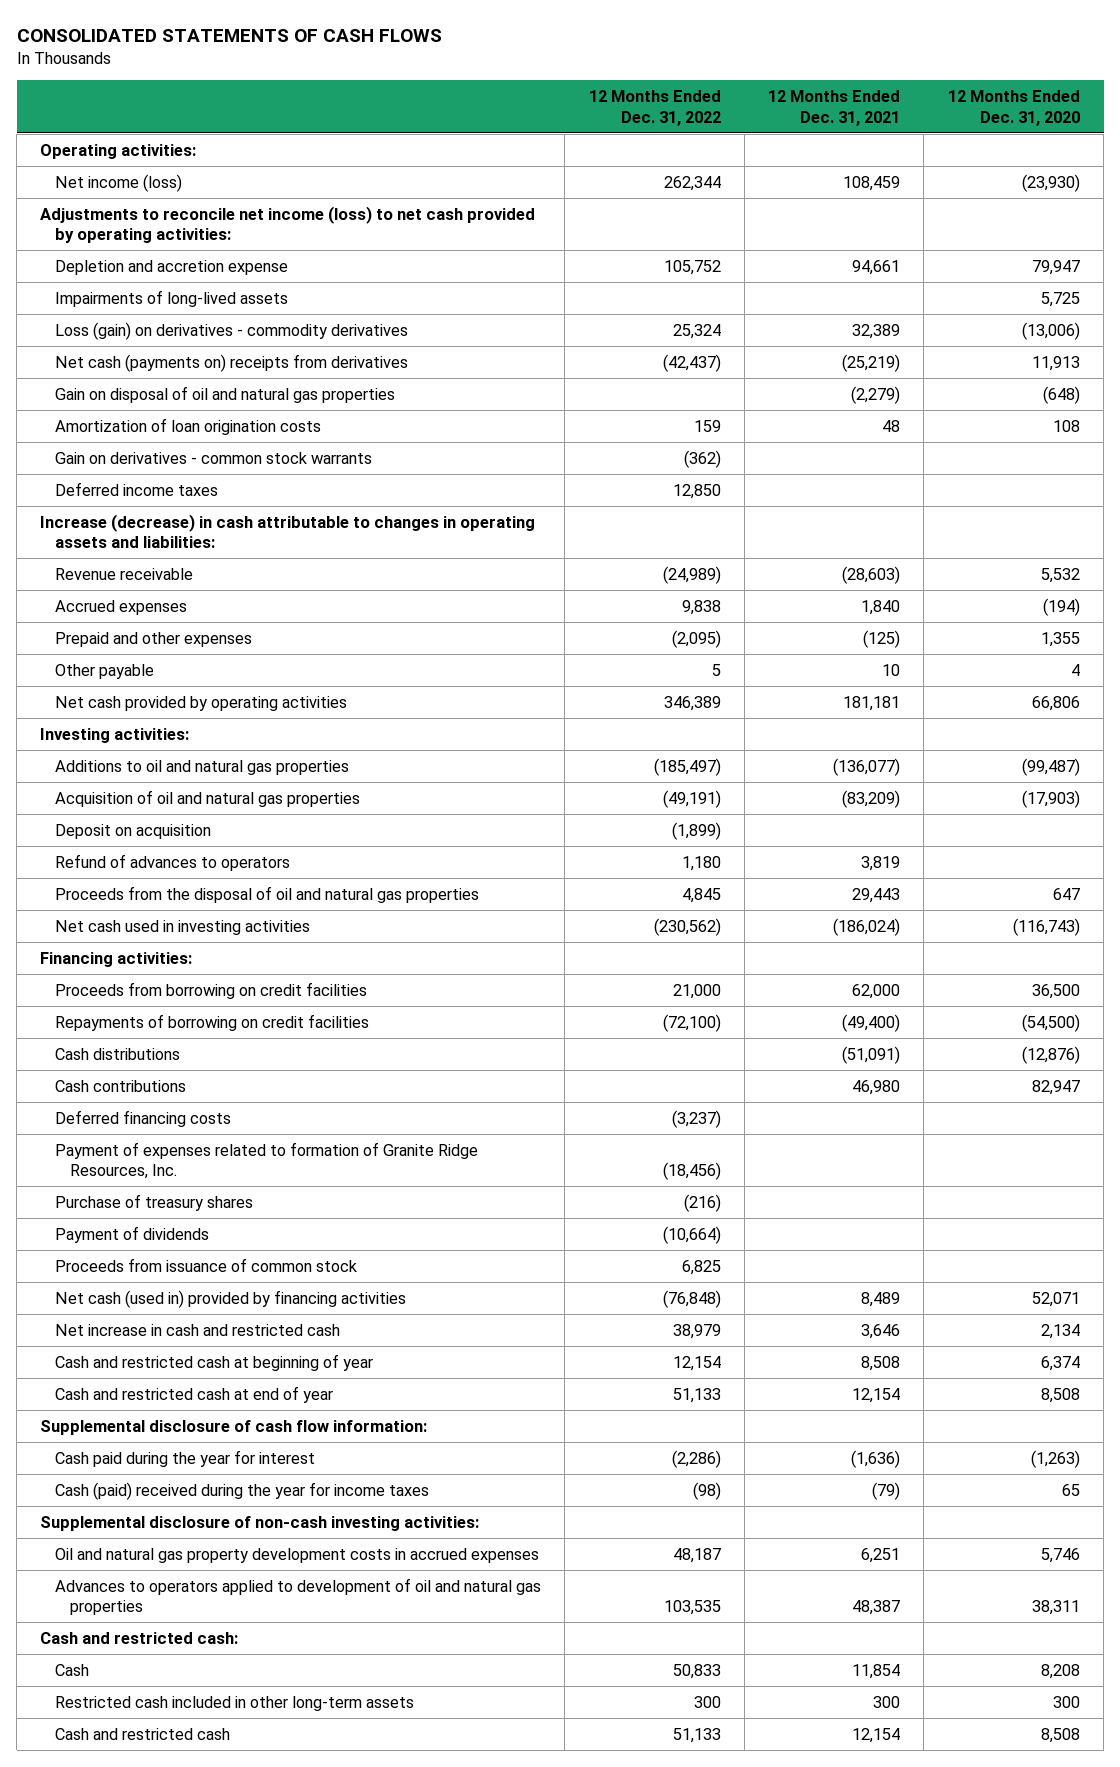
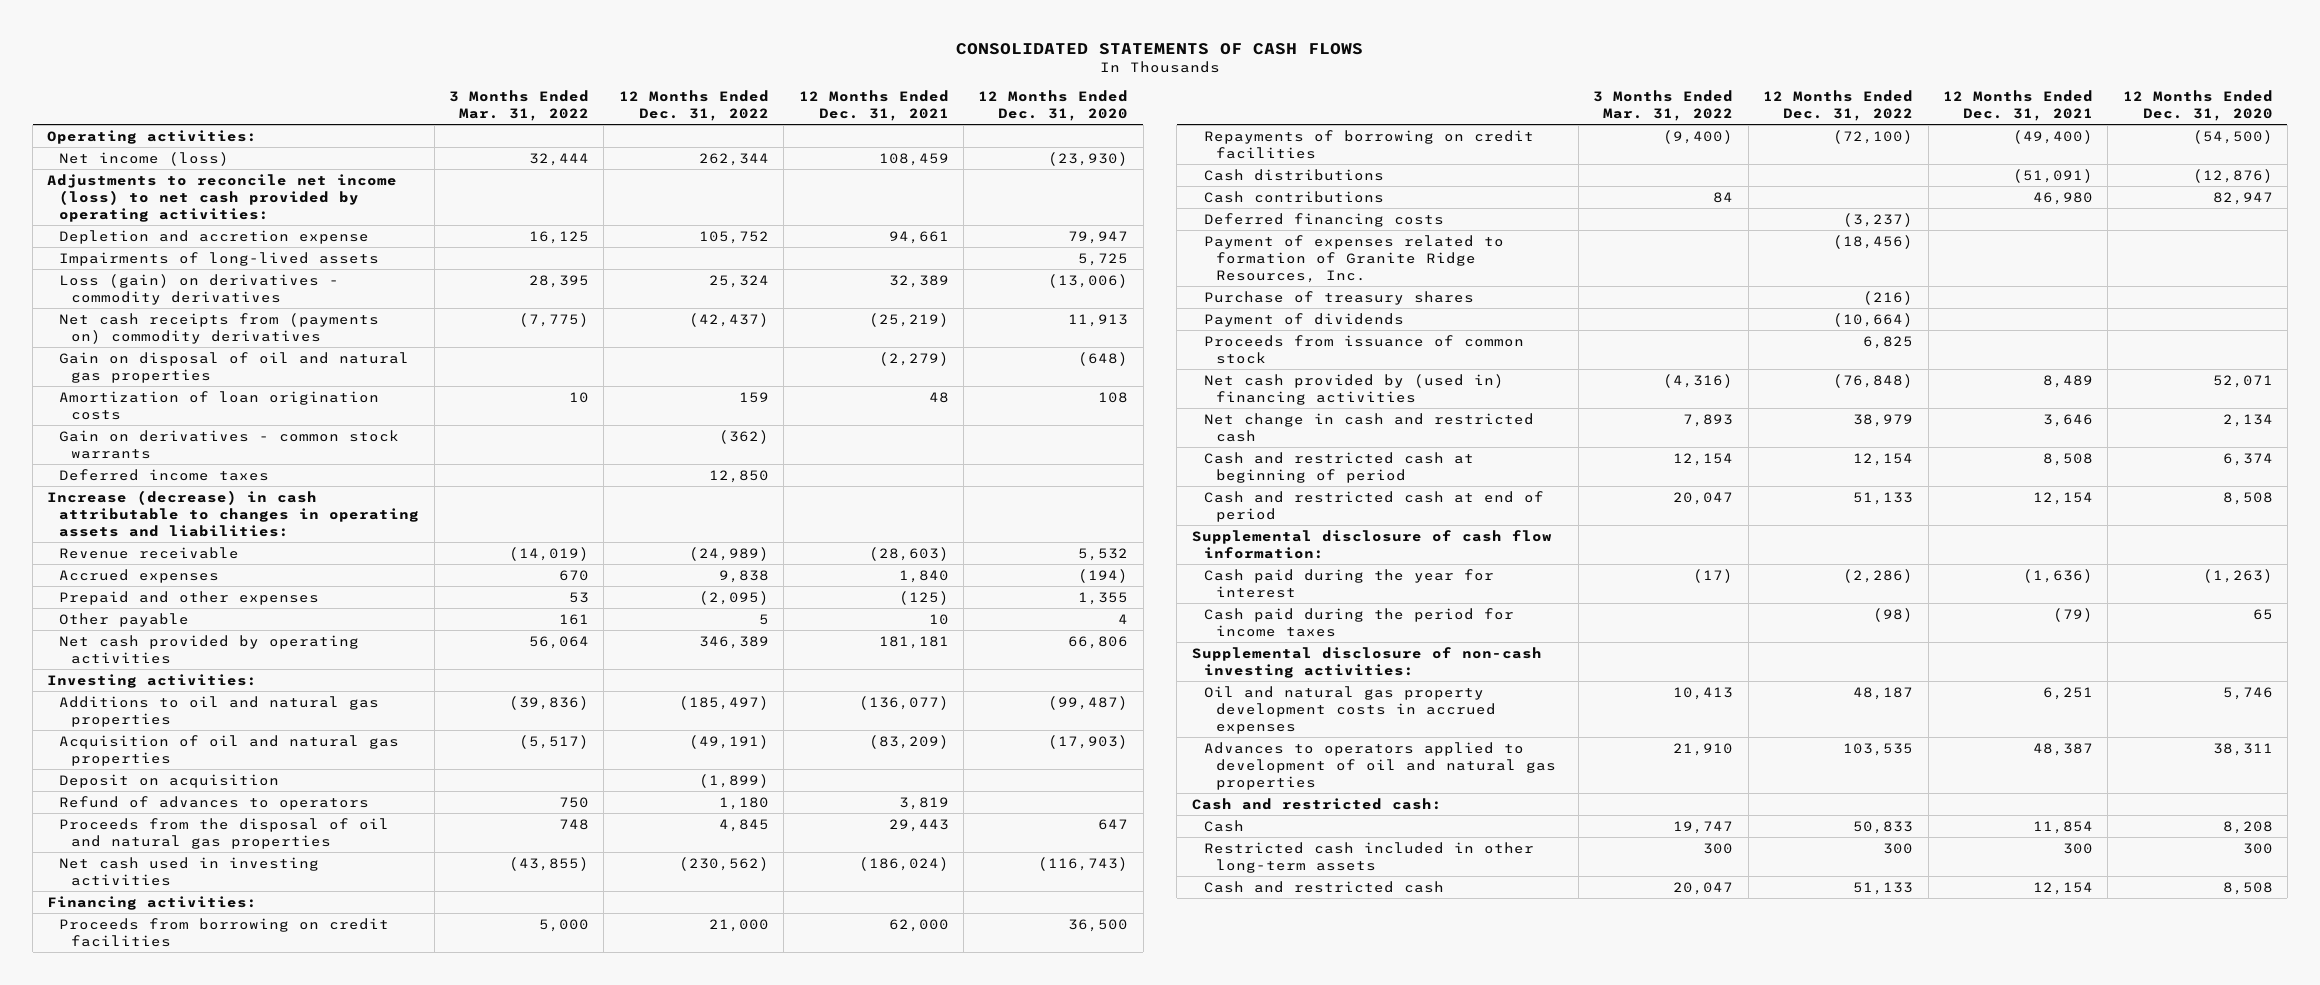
none -> [449,90,590,122] 3 Months Ended Mar. 31, 2022
[55,353,409,372] Net cash (payments on) receipts from derivatives -> [59,312,380,344] Net cash receipts from (payments on) commodity derivatives
[55,1289,407,1308] Net cash (used in) provided by financing activities -> [1203,373,1504,405] Net cash provided by (used in) financing activities
[55,1323,341,1336] Net increase in cash and restricted cash -> [1203,412,1534,442] Net change in cash and restricted cash
[55,1353,374,1371] Cash and restricted cash at beginning of year -> [1203,451,1474,483] Cash and restricted cash at beginning of period
[55,1385,334,1403] Cash and restricted cash at end of year -> [1203,490,1544,522] Cash and restricted cash at end of period
[55,1481,430,1500] Cash (paid) received during the year for income taxes -> [1203,607,1514,637] Cash paid during the period for income taxes

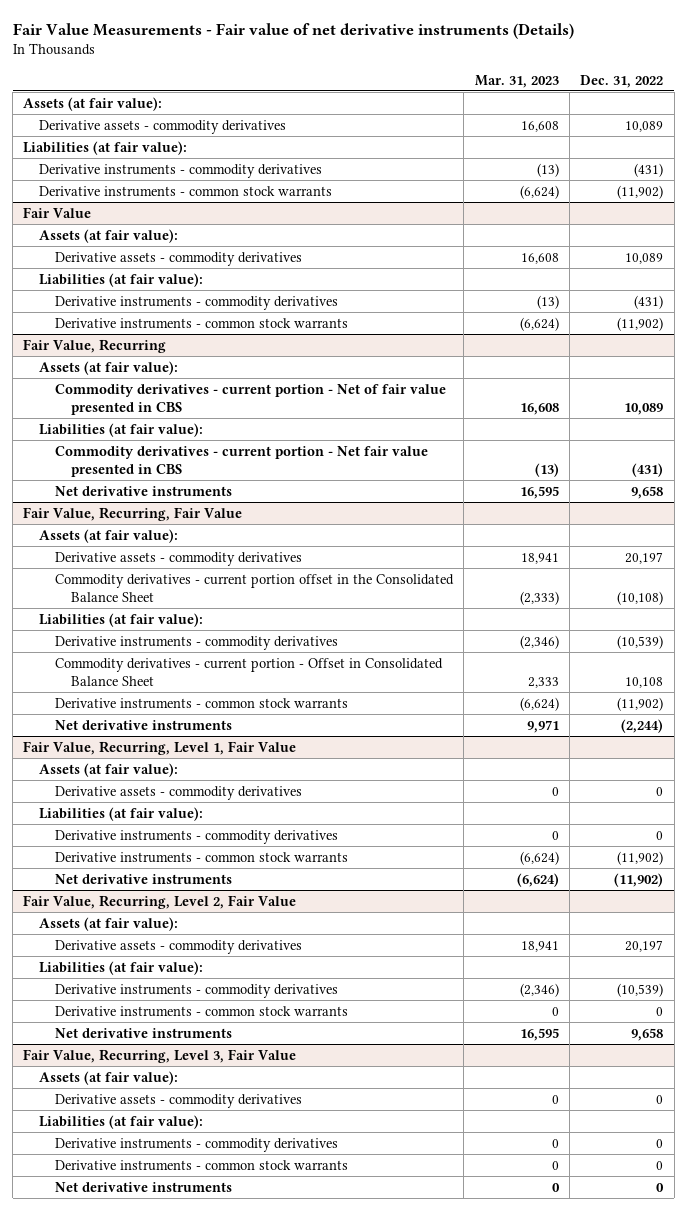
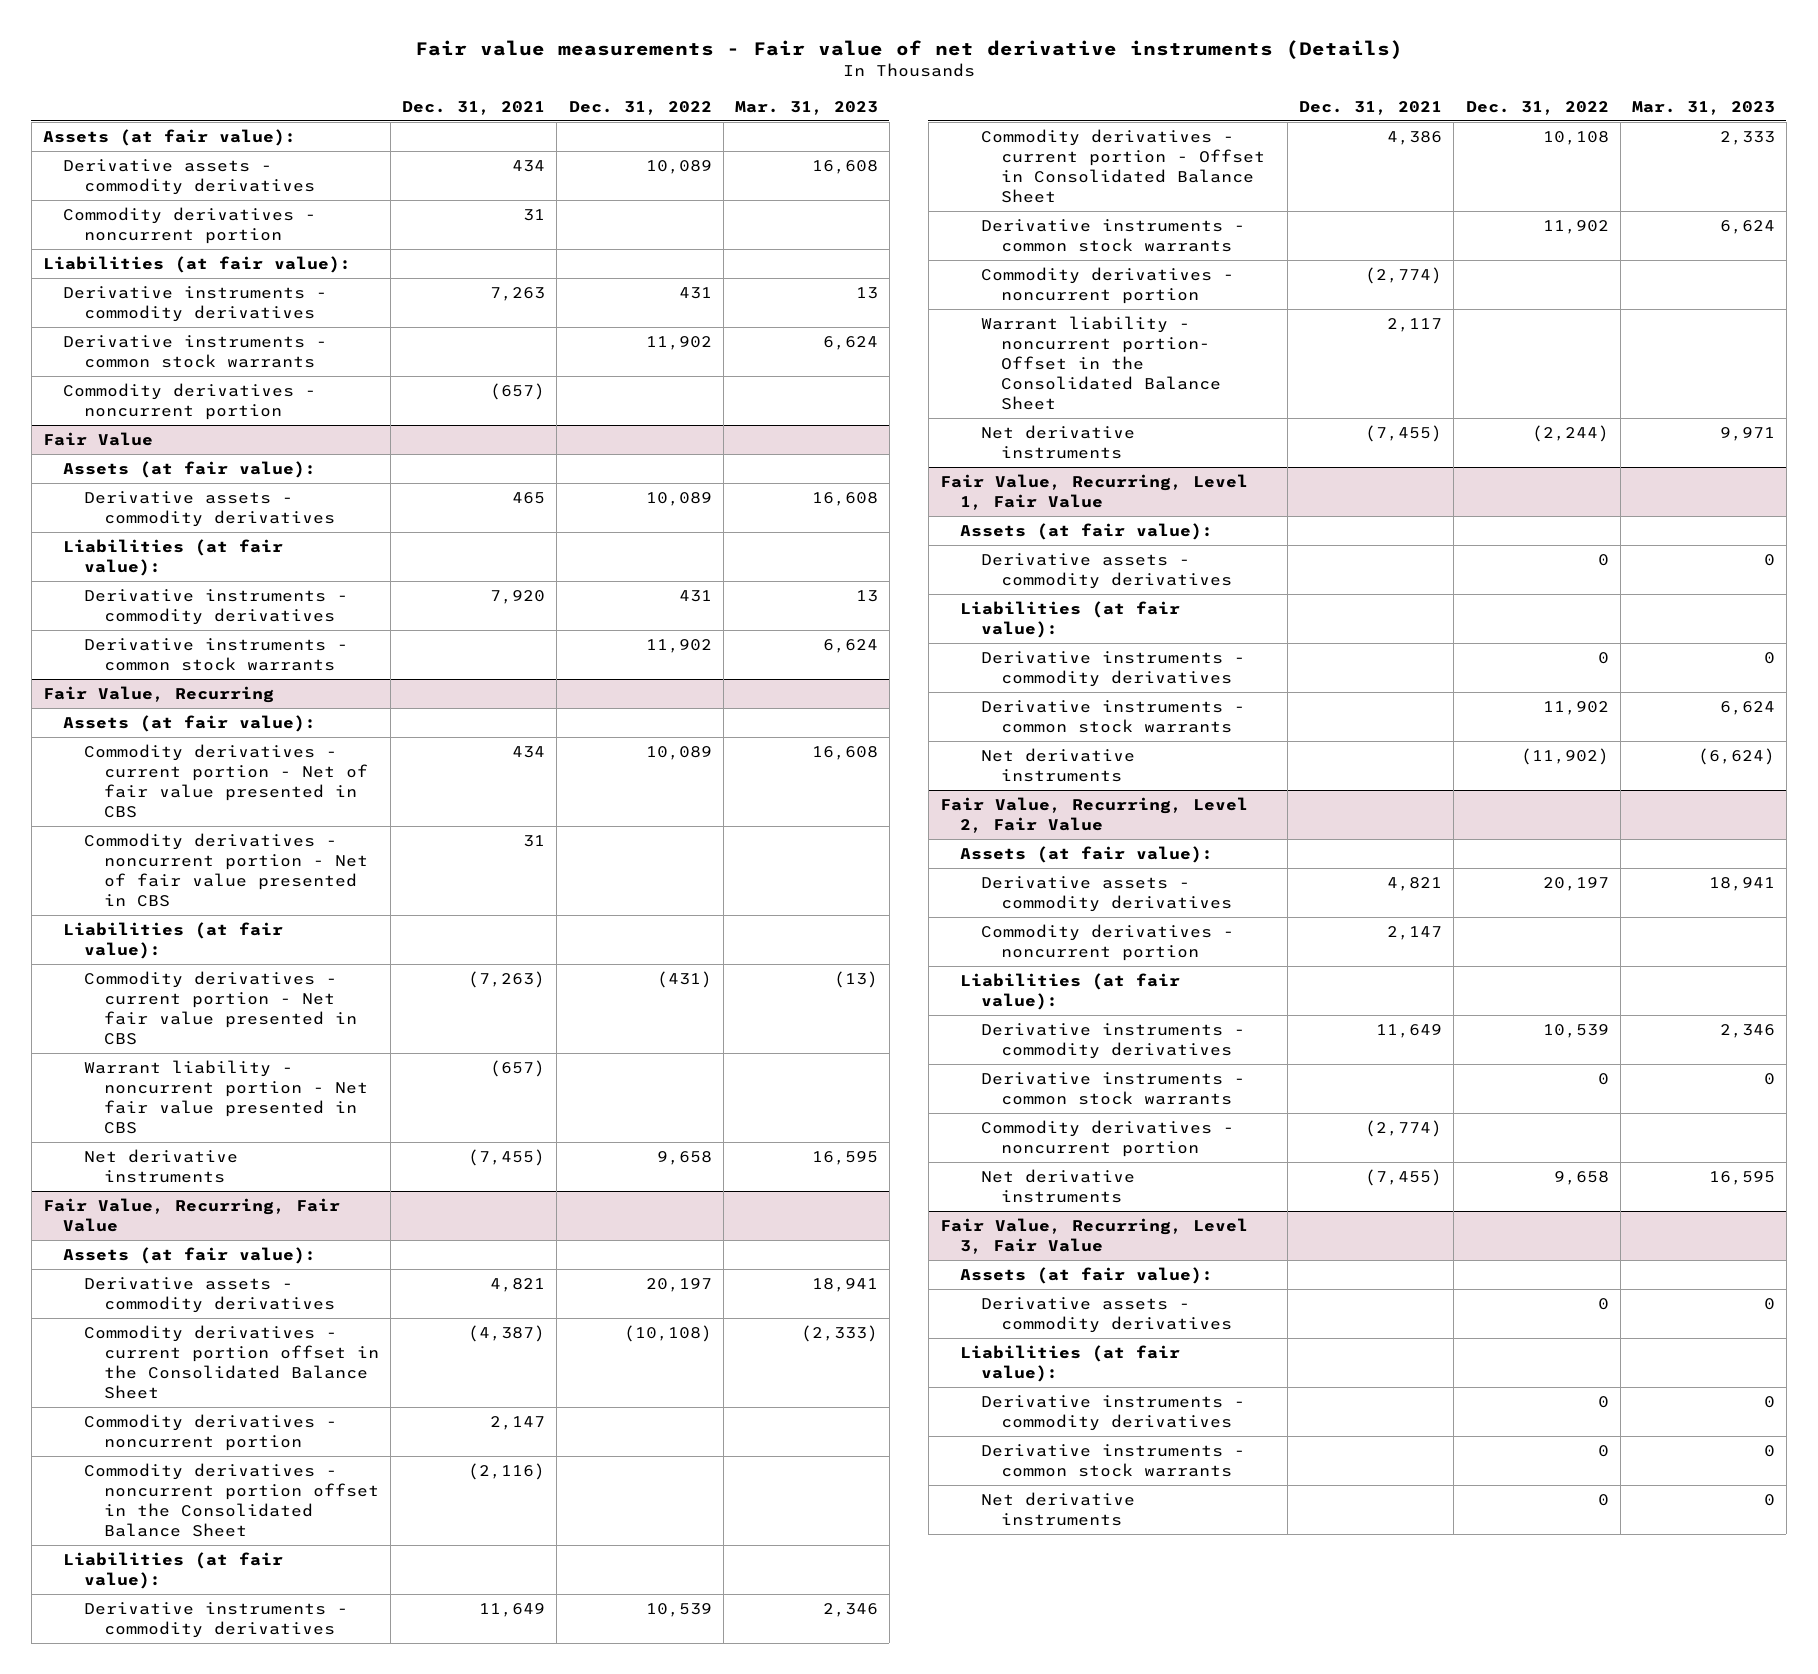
[12,22,574,39] Fair Value Measurements - Fair value of net derivative instruments (Details) -> [414,40,1403,60] Fair value measurements - Fair value of net derivative instruments (Details)
none -> [402,100,546,115] Dec. 31, 2021
none -> [63,207,317,244] Commodity derivatives - noncurrent portion
[536,162,559,177] (13) -> [855,287,878,300] 13
[634,162,664,177] (431) -> [678,287,712,300] 431
[519,184,559,199] (6,624) -> [822,336,878,351] 6,624
[617,184,664,199] (11,902) -> [645,336,712,351] 11,902
none -> [63,383,317,420] Commodity derivatives - noncurrent portion
[536,294,559,309] (13) -> [855,590,878,603] 13
[634,294,664,309] (431) -> [678,590,712,603] 431
[519,316,559,331] (6,624) -> [822,639,878,654] 6,624
[617,316,664,331] (11,902) -> [645,639,712,654] 11,902
none -> [83,833,369,907] Commodity derivatives - noncurrent portion - Net of fair value presented in CBS
none -> [83,1060,369,1134] Warrant liability - noncurrent portion - Net fair value presented in CBS
none -> [83,1414,337,1451] Commodity derivatives - noncurrent portion
none -> [83,1463,380,1537] Commodity derivatives - noncurrent portion offset in the Consolidated Balance Sheet
[519,634,559,649] (2,346) -> [822,1603,878,1618] 2,346
[617,634,664,649] (10,539) -> [645,1603,712,1618] 10,539
[519,696,559,711] (6,624) -> [1719,220,1775,235] 6,624
[617,696,664,711] (11,902) -> [1542,220,1609,235] 11,902
none -> [980,267,1234,304] Commodity derivatives - noncurrent portion
none -> [980,316,1222,410] Warrant liability - noncurrent portion- Offset in the Consolidated Balance Sheet
[519,850,559,865] (6,624) -> [1719,701,1775,716] 6,624
[617,850,664,865] (11,902) -> [1542,701,1609,716] 11,902
none -> [980,924,1234,961] Commodity derivatives - noncurrent portion
[519,982,559,997] (2,346) -> [1719,1024,1775,1039] 2,346
[617,982,664,997] (10,539) -> [1542,1024,1609,1039] 10,539
none -> [980,1120,1234,1157] Commodity derivatives - noncurrent portion

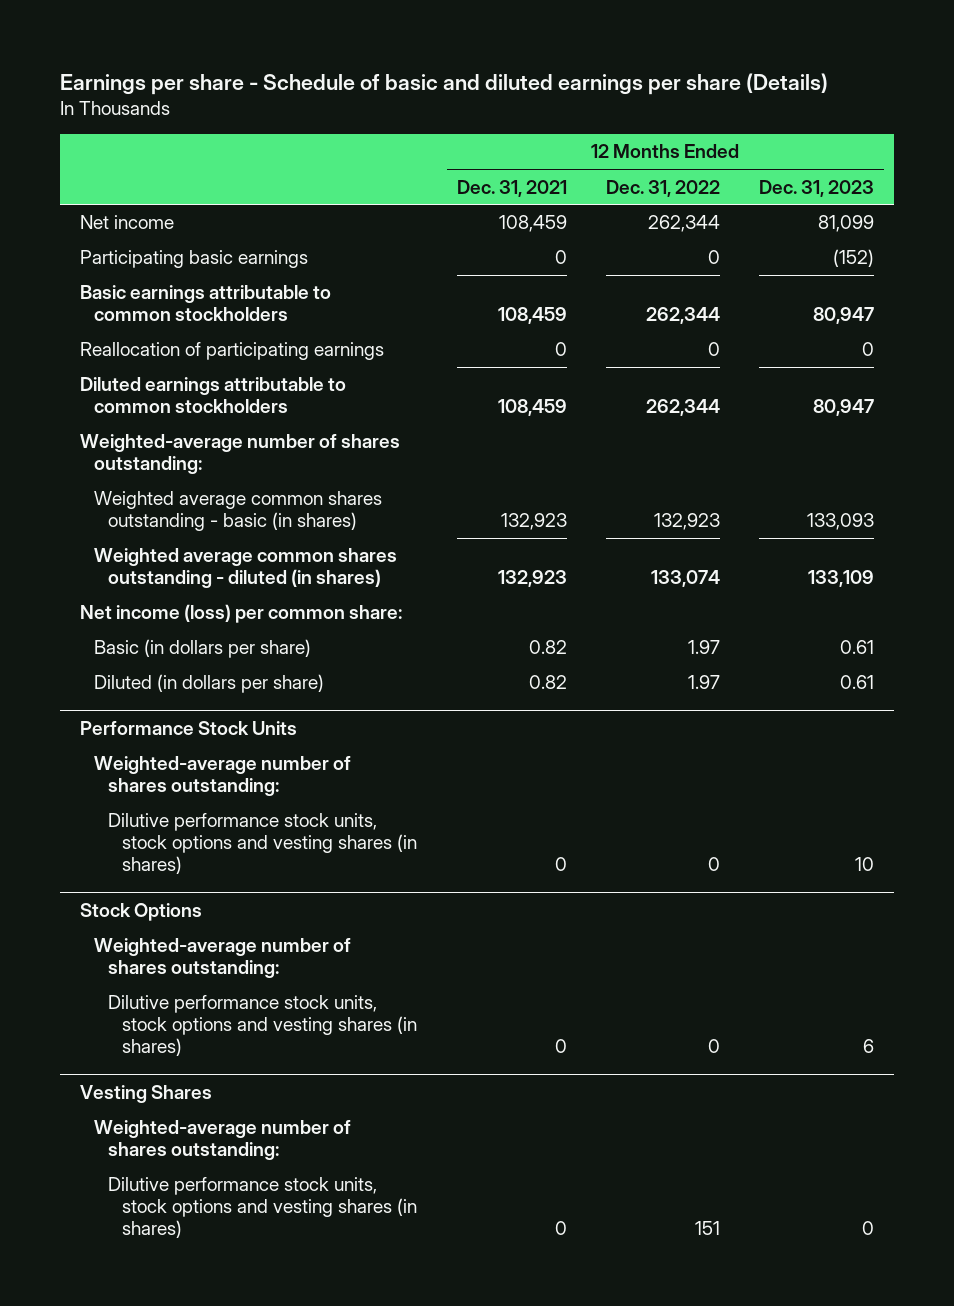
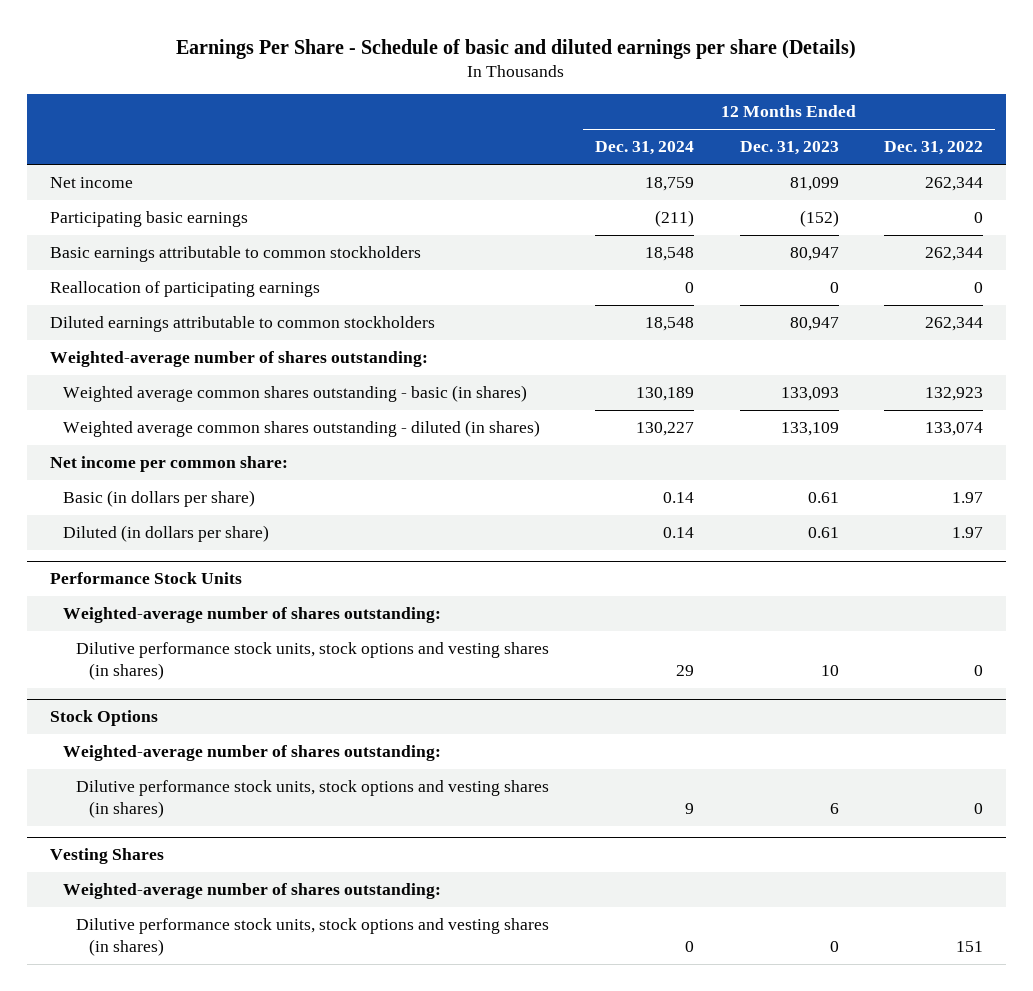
[60,72,829,95] Earnings per share - Schedule of basic and diluted earnings per share (Details) -> [176,38,857,59] Earnings Per Share - Schedule of basic and diluted earnings per share (Details)
[456,179,567,197] Dec. 31, 2021 -> none
none -> [594,141,694,156] Dec. 31, 2024
[79,604,402,624] Net income (loss) per common share: -> [49,456,288,473] Net income per common share:

